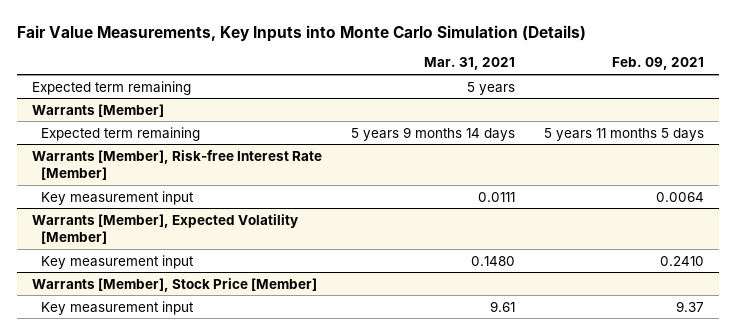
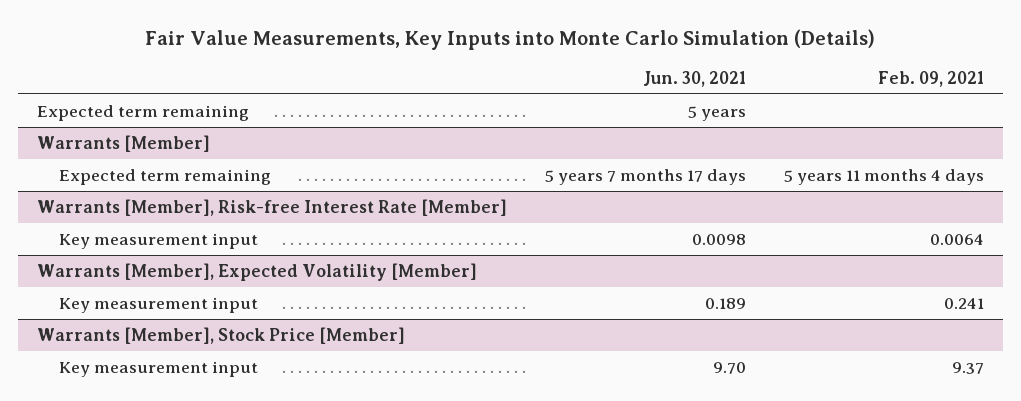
[423,57,515,71] Mar. 31, 2021 -> none
none -> [642,70,746,87] Jun. 30, 2021
[544,127,705,141] 5 years 11 months 5 days -> [783,168,984,185] 5 years 11 months 4 days
[660,255,705,266] 0.2410 -> [943,297,984,309] 0.241

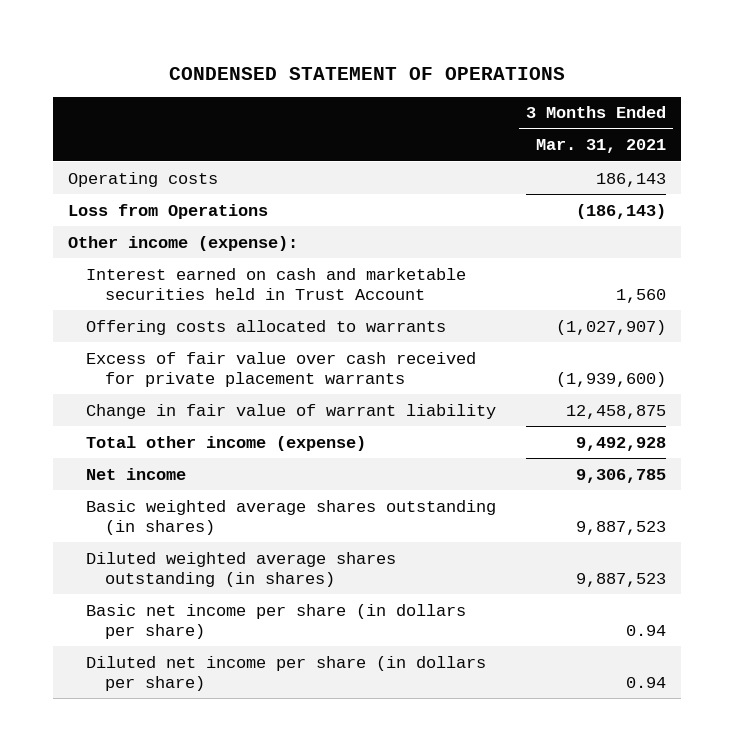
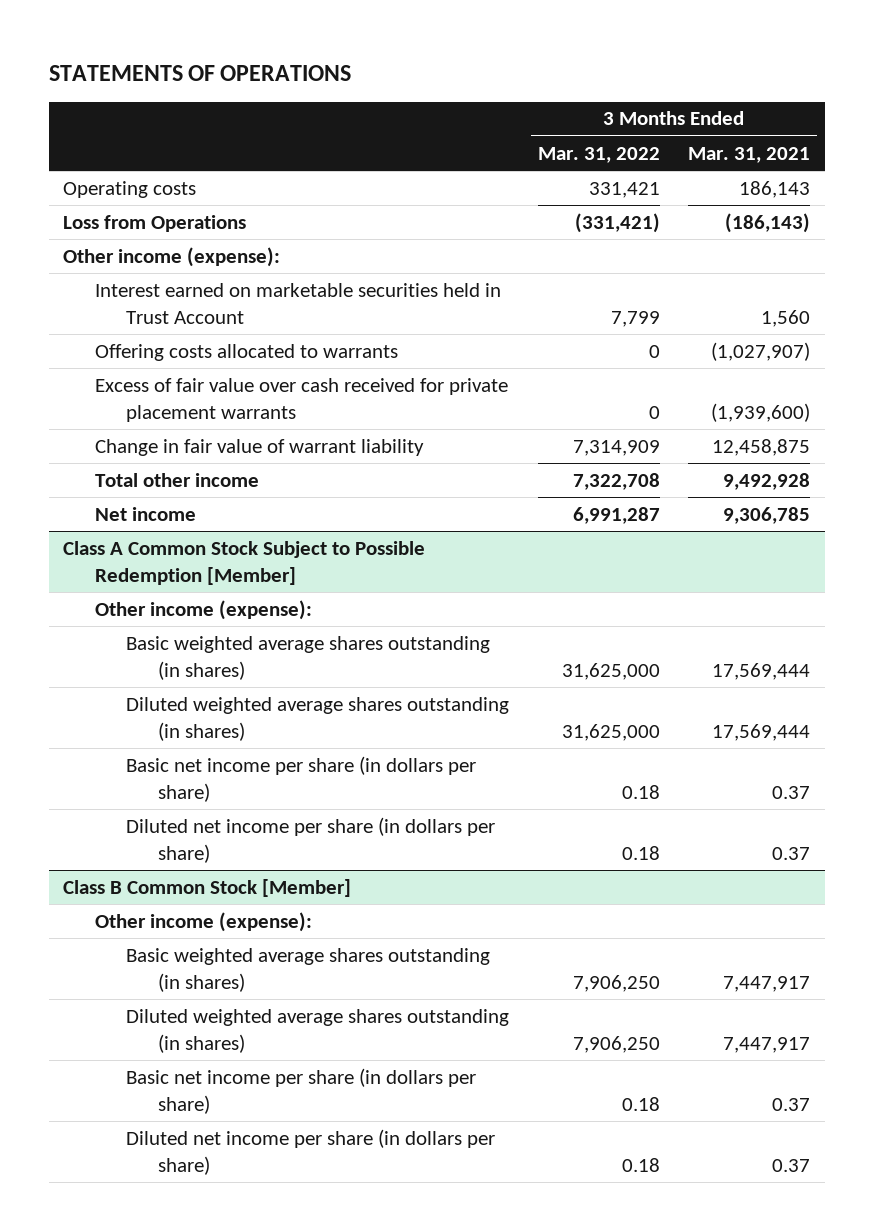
[168,66,565,80] CONDENSED STATEMENT OF OPERATIONS -> [48,64,351,81] STATEMENTS OF OPERATIONS
none -> [537,146,660,163] Mar. 31, 2022
[86,267,467,300] Interest earned on cash and marketable securities held in Trust Account -> [94,282,501,324] Interest earned on marketable securities held in Trust Account
[86,435,367,451] Total other income (expense) -> [94,472,259,487] Total other income
none -> [63,540,426,585] Class A Common Stock Subject to Possible Redemption [Member]
none -> [94,599,312,620] Other income (expense):
[575,520,666,535] 9,887,523 -> [712,662,811,680] 17,569,444
[575,572,666,587] 9,887,523 -> [712,723,811,741] 17,569,444
[625,624,666,636] 0.94 -> [772,785,811,799] 0.37
[625,676,666,688] 0.94 -> [772,846,811,860] 0.37
none -> [63,878,352,897] Class B Common Stock [Member]
none -> [94,911,312,932] Other income (expense):
none -> [126,947,491,992] Basic weighted average shares outstanding (in shares)
none -> [126,1008,510,1053] Diluted weighted average shares outstanding (in shares)
none -> [126,1067,477,1114] Basic net income per share (in dollars per share)
none -> [126,1128,496,1175] Diluted net income per share (in dollars per share)

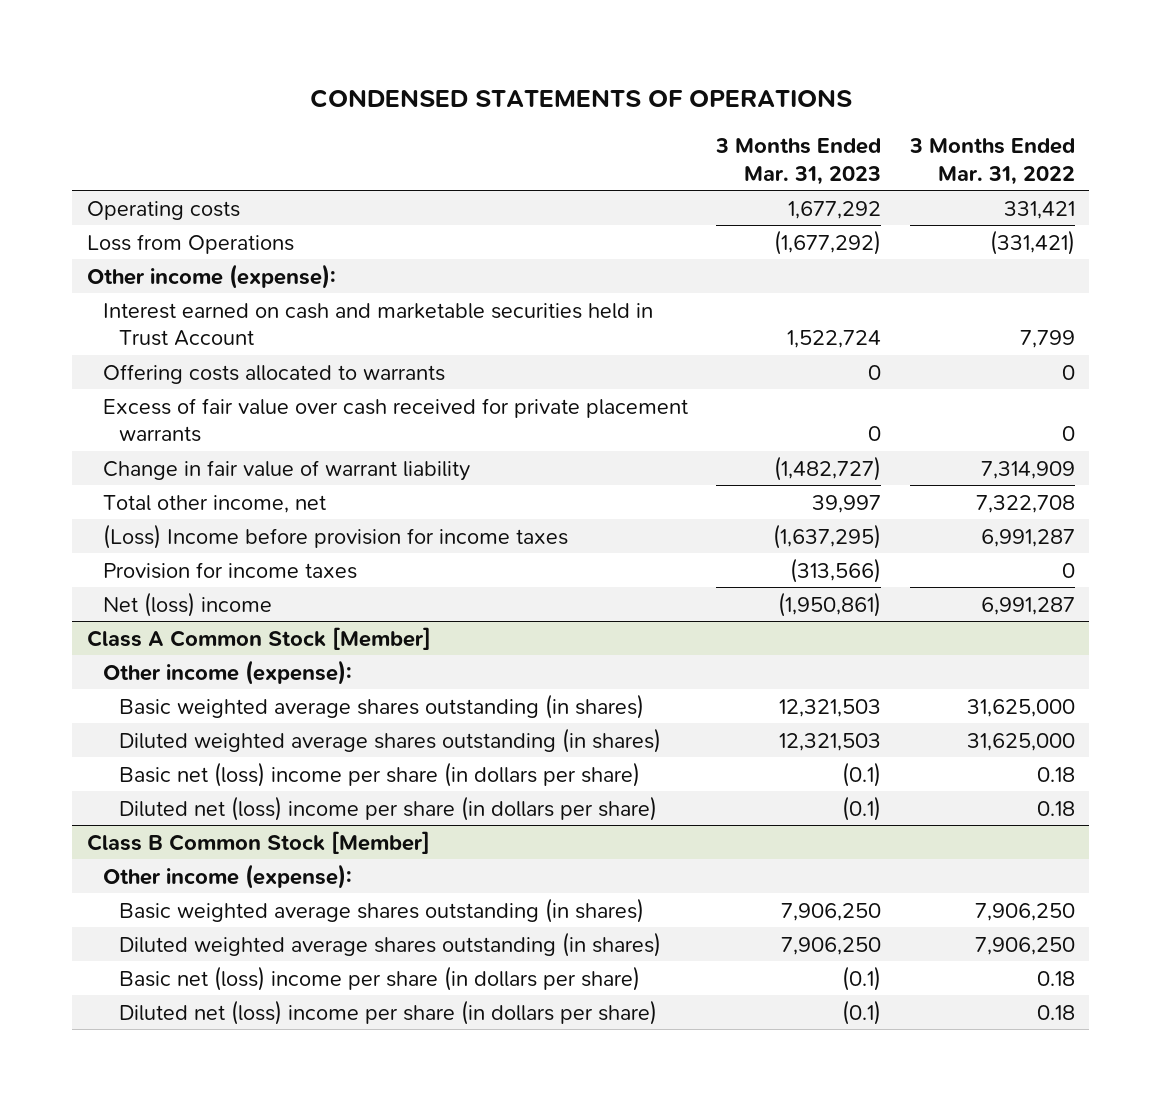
[48,64,351,81] STATEMENTS OF OPERATIONS -> [309,88,852,108] CONDENSED STATEMENTS OF OPERATIONS
[688,146,811,163] Mar. 31, 2021 -> none
none -> [715,138,882,185] 3 Months Ended Mar. 31, 2023
[94,282,501,324] Interest earned on marketable securities held in Trust Account -> [102,302,653,346] Interest earned on cash and marketable securities held in Trust Account
[94,472,259,487] Total other income -> [102,494,326,513] Total other income, net
none -> [102,523,568,549] (Loss) Income before provision for income taxes
none -> [102,561,357,579] Provision for income taxes
[94,506,196,521] Net income -> [102,591,272,617] Net (loss) income
[63,540,426,585] Class A Common Stock Subject to Possible Redemption [Member] -> [86,626,431,650] Class A Common Stock [Member]
[126,755,477,802] Basic net income per share (in dollars per share) -> [118,761,640,787] Basic net (loss) income per share (in dollars per share)
[126,816,496,863] Diluted net income per share (in dollars per share) -> [118,795,657,821] Diluted net (loss) income per share (in dollars per share)
[126,1067,477,1114] Basic net income per share (in dollars per share) -> [118,965,640,991] Basic net (loss) income per share (in dollars per share)
[126,1128,496,1175] Diluted net income per share (in dollars per share) -> [118,999,657,1025] Diluted net (loss) income per share (in dollars per share)

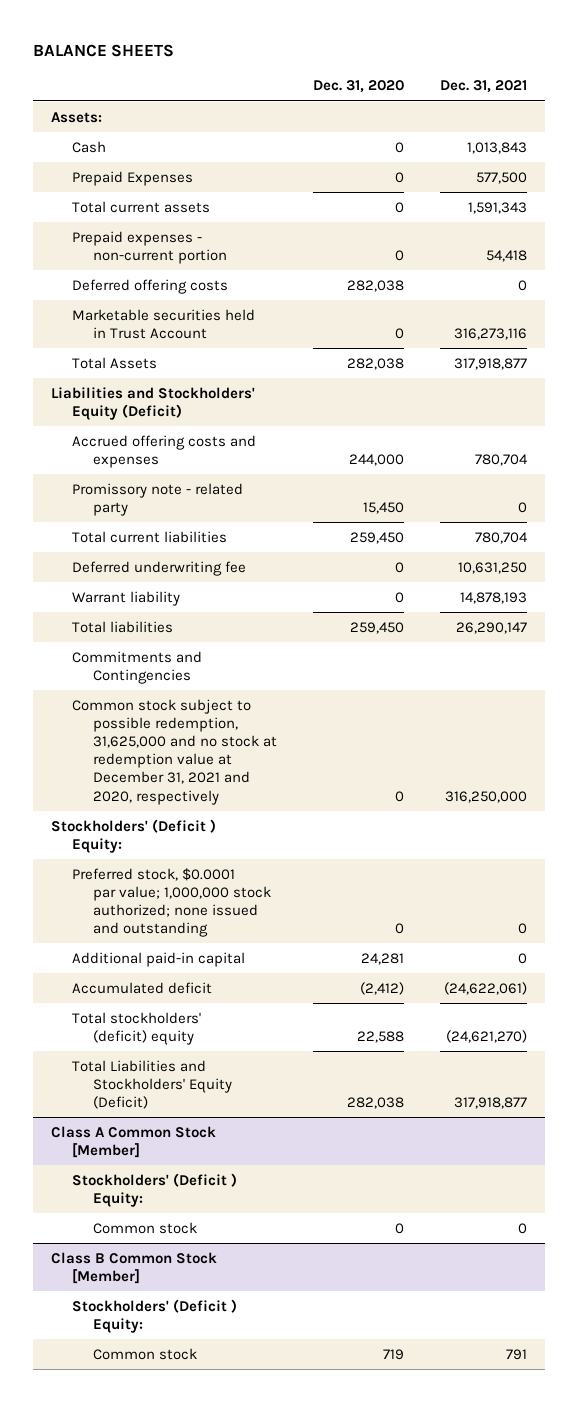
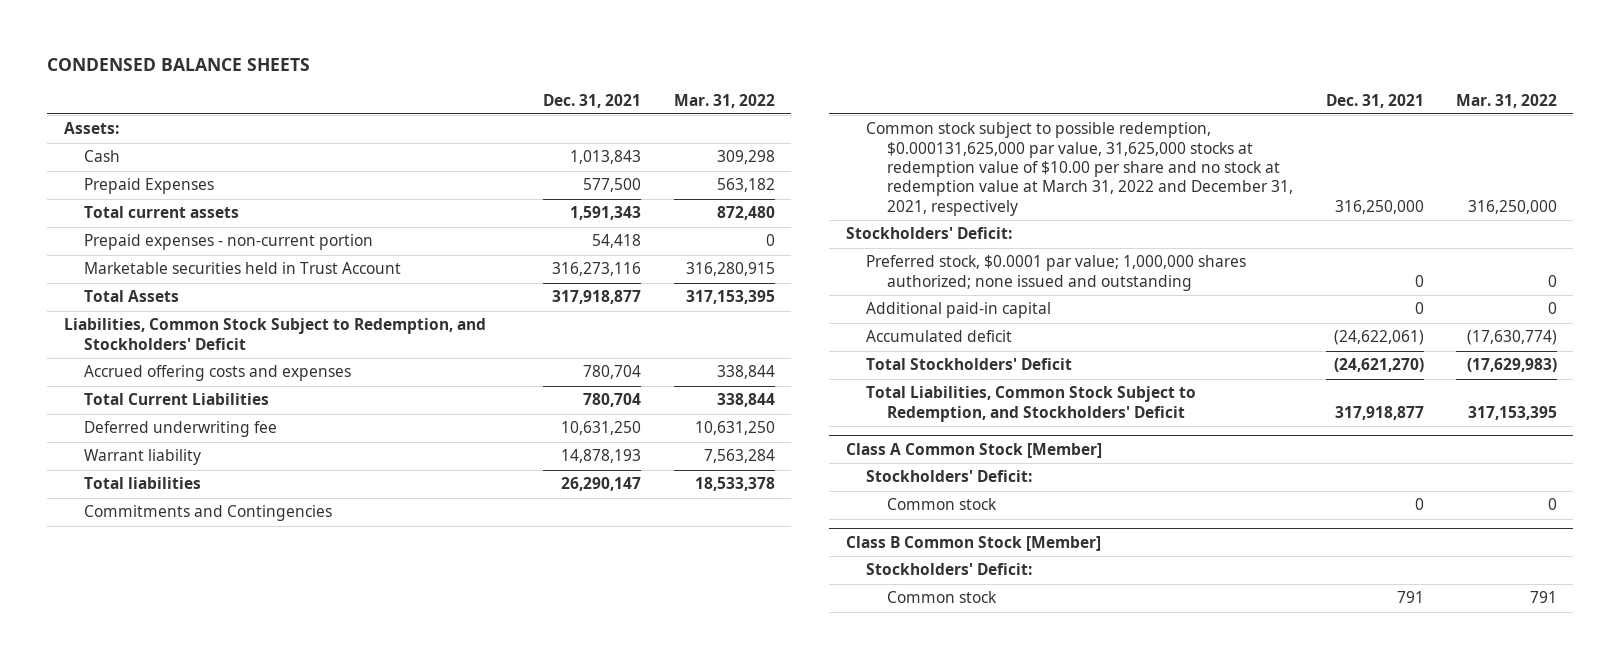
[32,43,174,57] BALANCE SHEETS -> [47,57,311,71] CONDENSED BALANCE SHEETS
[312,80,404,94] Dec. 31, 2020 -> none
none -> [673,93,775,108] Mar. 31, 2022
[71,278,228,294] Deferred offering costs -> none
[50,386,255,420] Liabilities and Stockholders' Equity (Deficit) -> [63,318,486,350] Liabilities, Common Stock Subject to Redemption, and Stockholders' Deficit
[71,482,243,516] Promissory note - related party -> none
[71,530,227,543] Total current liabilities -> [84,393,270,406] Total Current Liabilities
[71,698,278,805] Common stock subject to possible redemption, 31,625,000 and no stock at redemption value at December 31, 2021 and 2020, respectively -> [866,122,1293,216] Common stock subject to possible redemption, $0.000131,625,000 par value, 31,625,000 stocks at redemption value of $10.00 per share and no stock at redemption value at March 31, 2022 and December 31, 2021, respectively
[50,818,216,853] Stockholders' (Deficit ) Equity: -> [845,227,1012,240] Stockholders' Deficit:
[71,867,272,938] Preferred stock, $0.0001 par value; 1,000,000 stock authorized; none issued and outstanding -> [866,255,1247,291] Preferred stock, $0.0001 par value; 1,000,000 shares authorized; none issued and outstanding
[71,1011,201,1045] Total stockholders' (deficit) equity -> [866,358,1073,371] Total Stockholders' Deficit
[71,1059,233,1110] Total Liabilities and Stockholders' Equity (Deficit) -> [866,386,1197,422] Total Liabilities, Common Stock Subject to Redemption, and Stockholders' Deficit
[71,1172,237,1207] Stockholders' (Deficit ) Equity: -> [866,470,1033,483] Stockholders' Deficit:
[71,1298,237,1333] Stockholders' (Deficit ) Equity: -> [866,563,1033,576] Stockholders' Deficit:

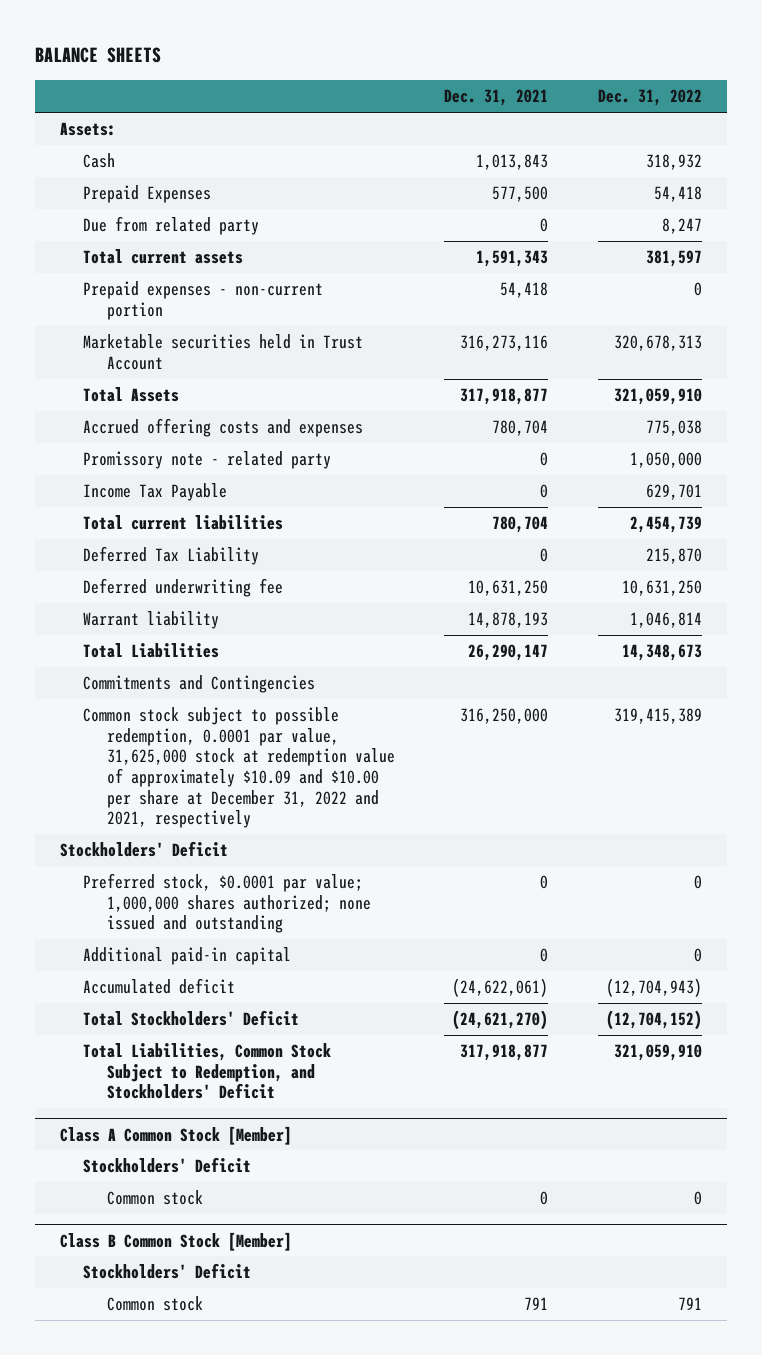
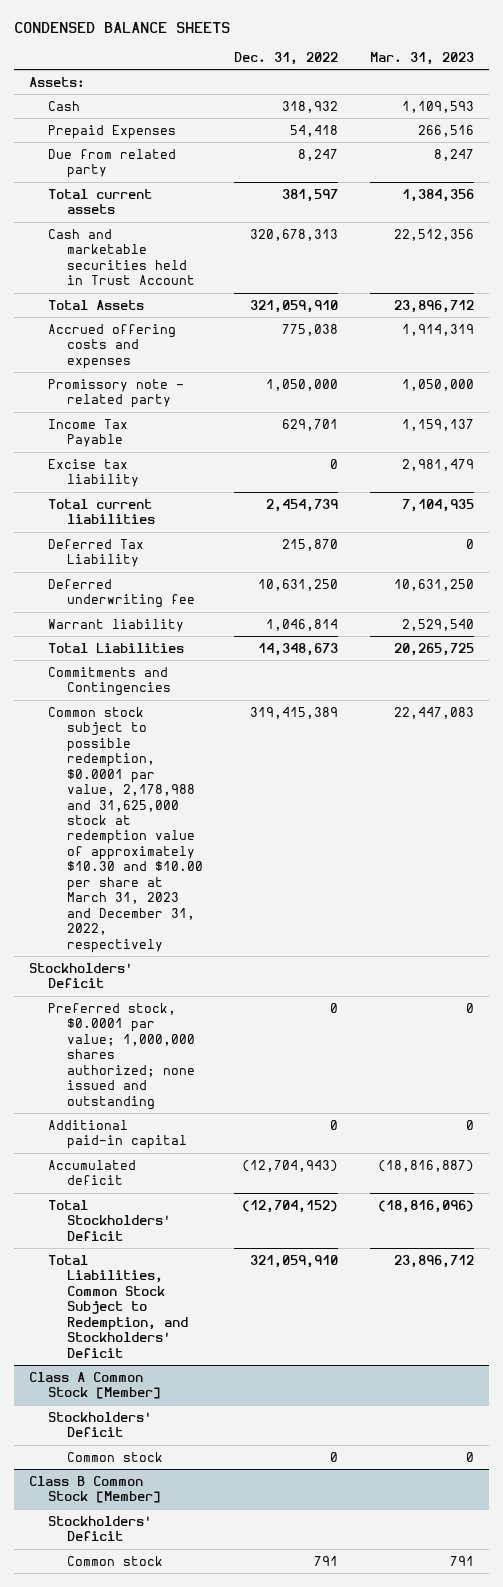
[34,47,161,64] BALANCE SHEETS -> [13,21,230,33] CONDENSED BALANCE SHEETS
[444,89,549,107] Dec. 31, 2021 -> none
none -> [369,51,474,65] Mar. 31, 2023
[83,281,324,320] Prepaid expenses - non-current portion -> none
[83,334,364,370] Marketable securities held in Trust Account -> [48,228,196,286] Cash and marketable securities held in Trust Account
none -> [48,458,140,488] Excise tax liability
[83,707,395,829] Common stock subject to possible redemption, 0.0001 par value, 31,625,000 stock at redemption value of approximately $10.09 and $10.00 per share at December 31, 2022 and 2021, respectively -> [48,706,204,953] Common stock subject to possible redemption, $0.0001 par value, 2,178,988 and 31,625,000 stock at redemption value of approximately $10.30 and $10.00 per share at March 31, 2023 and December 31, 2022, respectively

